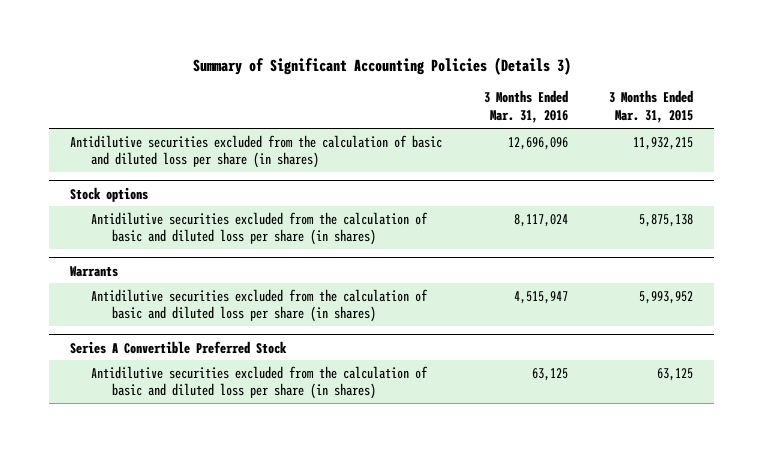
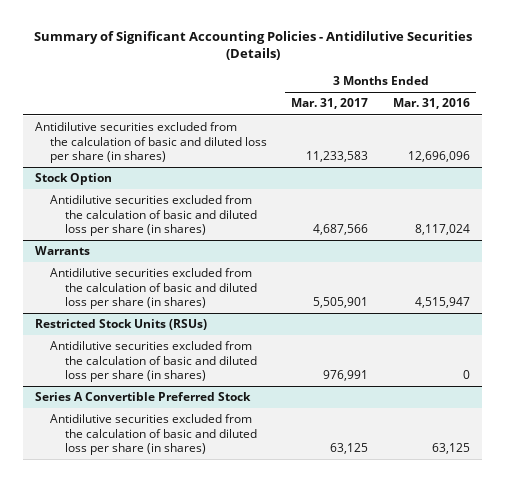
[192,56,571,75] Summary of Significant Accounting Policies (Details 3) -> [33,30,472,61] Summary of Significant Accounting Policies - Antidilutive Securities (Details)
[609,90,694,124] 3 Months Ended Mar. 31, 2015 -> none
none -> [291,98,369,110] Mar. 31, 2017
[69,186,148,202] Stock options -> [35,173,113,186] Stock Option
none -> [35,319,208,331] Restricted Stock Units (RSUs)
none -> [49,341,257,383] Antidilutive securities excluded from the calculation of basic and diluted loss per share (in shares)

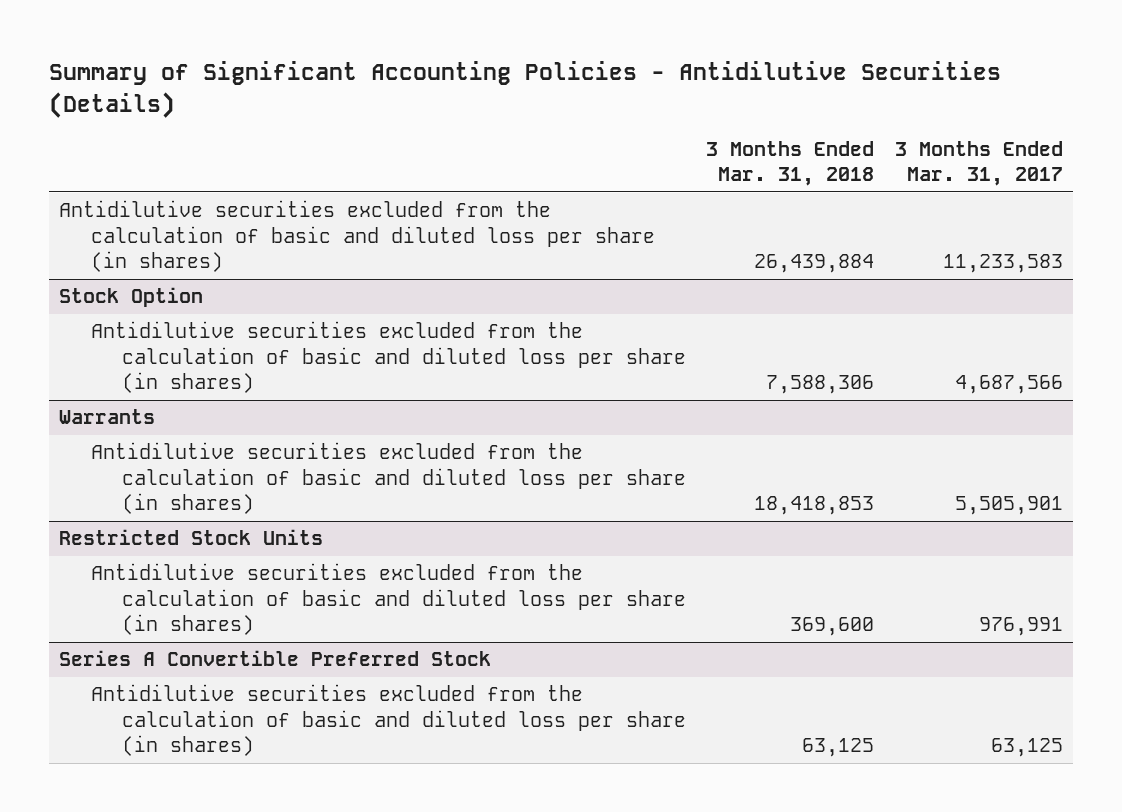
[392,98,470,110] Mar. 31, 2016 -> none
none -> [706,140,875,187] 3 Months Ended Mar. 31, 2018
[35,319,208,331] Restricted Stock Units (RSUs) -> [59,529,324,546] Restricted Stock Units

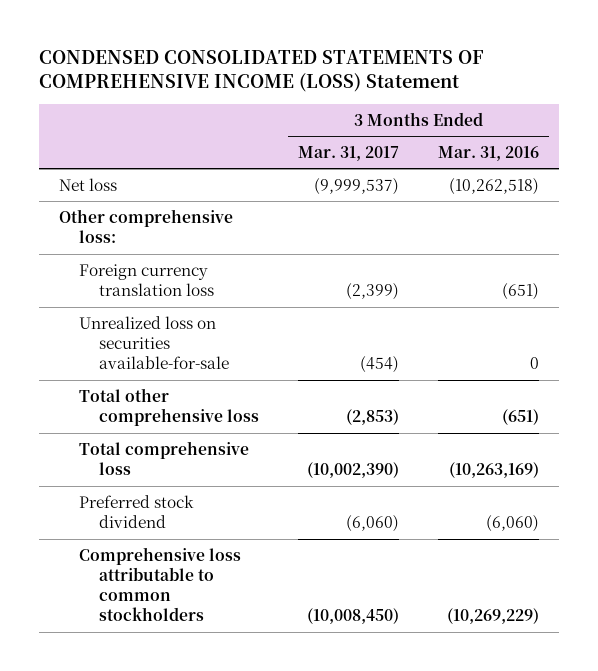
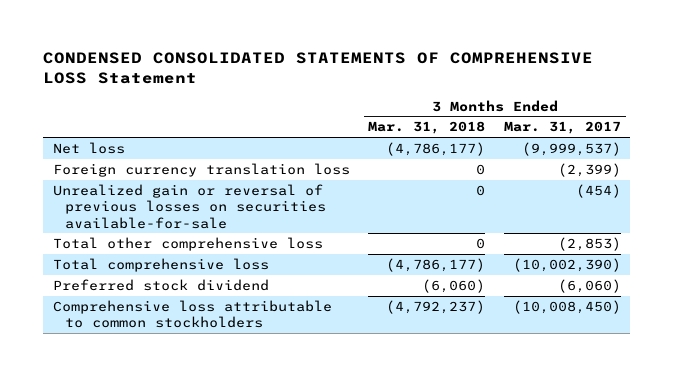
[39,49,485,92] CONDENSED CONSOLIDATED STATEMENTS OF COMPREHENSIVE INCOME (LOSS) Statement -> [43,52,594,85] CONDENSED CONSOLIDATED STATEMENTS OF COMPREHENSIVE LOSS Statement
[438,145,540,161] Mar. 31, 2016 -> none
none -> [368,121,486,135] Mar. 31, 2018
[58,208,233,244] Other comprehensive loss: -> none
[78,315,229,370] Unrealized loss on securities available-for-sale -> [52,183,326,229] Unrealized gain or reversal of previous losses on securities available-for-sale

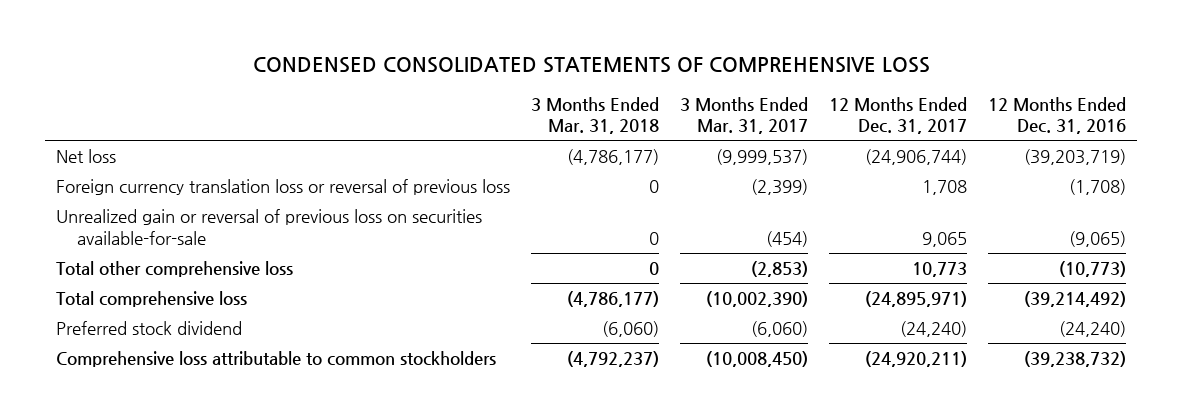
[43,52,594,85] CONDENSED CONSOLIDATED STATEMENTS OF COMPREHENSIVE LOSS Statement -> [252,57,930,74] CONDENSED CONSOLIDATED STATEMENTS OF COMPREHENSIVE LOSS
none -> [828,96,967,135] 12 Months Ended Dec. 31, 2017
none -> [987,96,1126,135] 12 Months Ended Dec. 31, 2016
[52,162,350,177] Foreign currency translation loss -> [55,179,510,196] Foreign currency translation loss or reversal of previous loss
[52,183,326,229] Unrealized gain or reversal of previous losses on securities available-for-sale -> [55,209,482,245] Unrealized gain or reversal of previous loss on securities available-for-sale

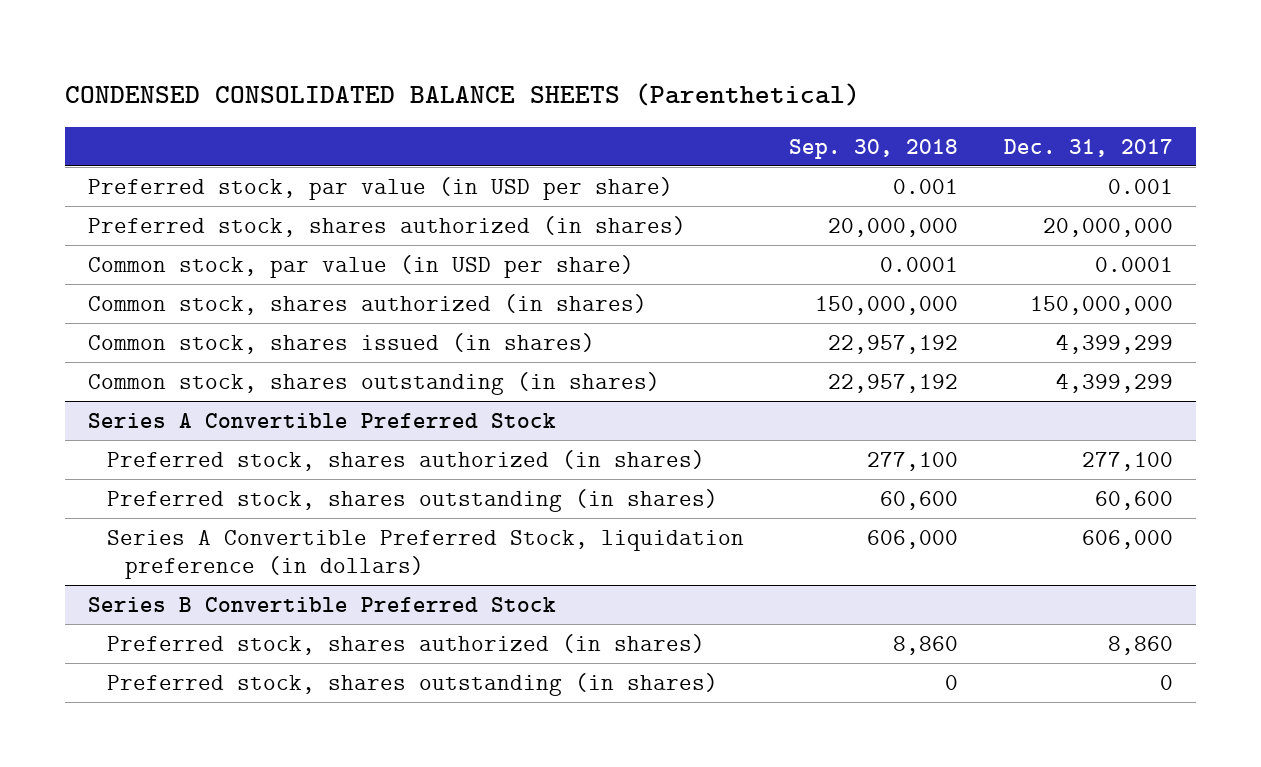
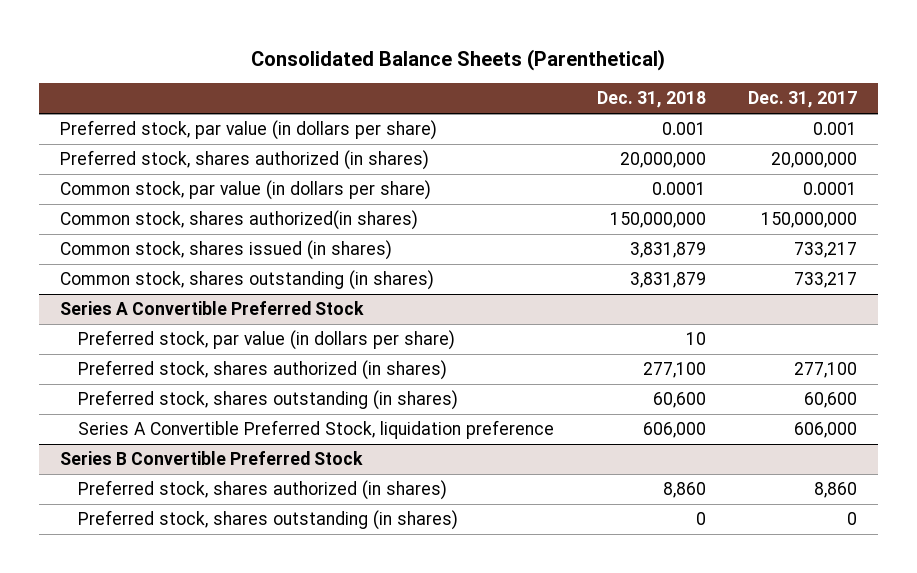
[65,82,861,106] CONDENSED CONSOLIDATED BALANCE SHEETS (Parenthetical) -> [251,48,666,71] Consolidated Balance Sheets (Parenthetical)
[789,138,959,159] Sep. 30, 2018 -> none
none -> [596,91,706,109] Dec. 31, 2018
[88,176,674,200] Preferred stock, par value (in USD per share) -> [59,120,437,141] Preferred stock, par value (in dollars per share)
[88,254,635,278] Common stock, par value (in USD per share) -> [59,180,431,201] Common stock, par value (in dollars per share)
[88,293,648,315] Common stock, shares authorized (in shares) -> [59,210,418,231] Common stock, shares authorized(in shares)
[1056,333,1174,354] 4,399,299 -> [793,242,857,259] 733,217
[1056,372,1174,393] 4,399,299 -> [793,272,857,289] 733,217
none -> [78,330,456,351] Preferred stock, par value (in dollars per share)
[106,529,744,579] Series A Convertible Preferred Stock, liquidation preference (in dollars) -> [78,420,555,440] Series A Convertible Preferred Stock, liquidation preference

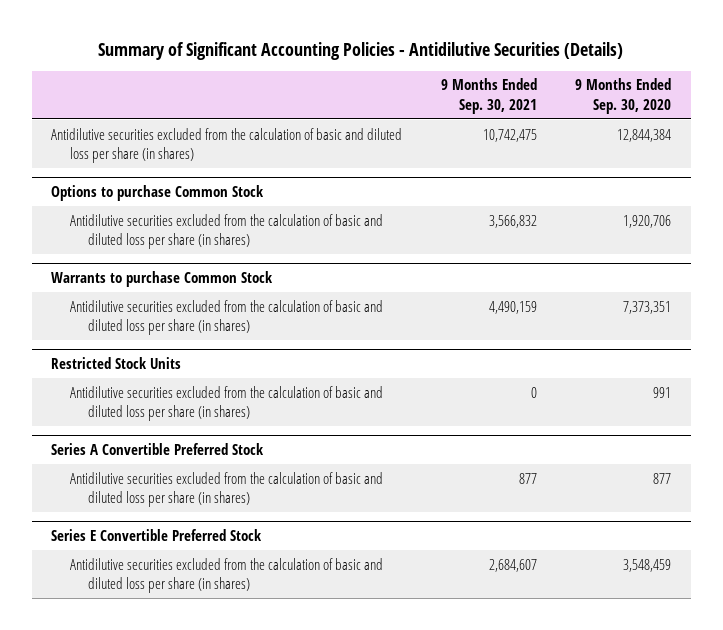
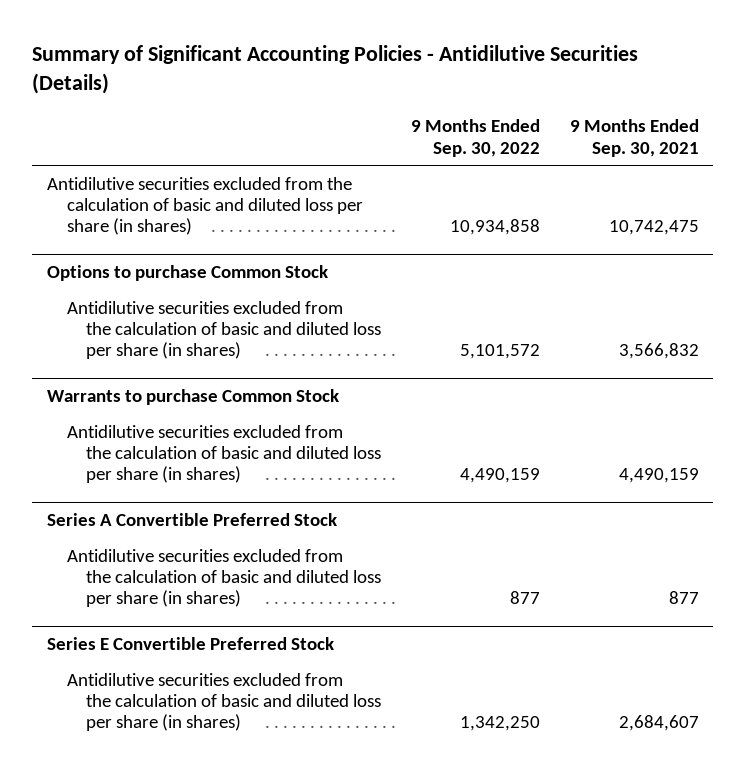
[575,78,672,114] 9 Months Ended Sep. 30, 2020 -> none
none -> [410,119,540,157] 9 Months Ended Sep. 30, 2022
[51,357,182,370] Restricted Stock Units -> none
[69,385,383,421] Antidilutive securities excluded from the calculation of basic and diluted loss per share (in shares) -> none

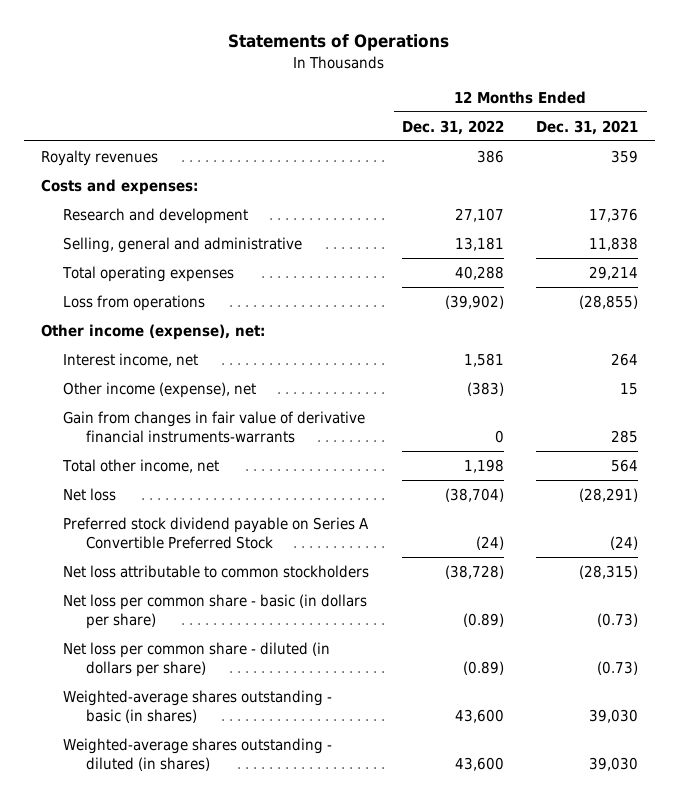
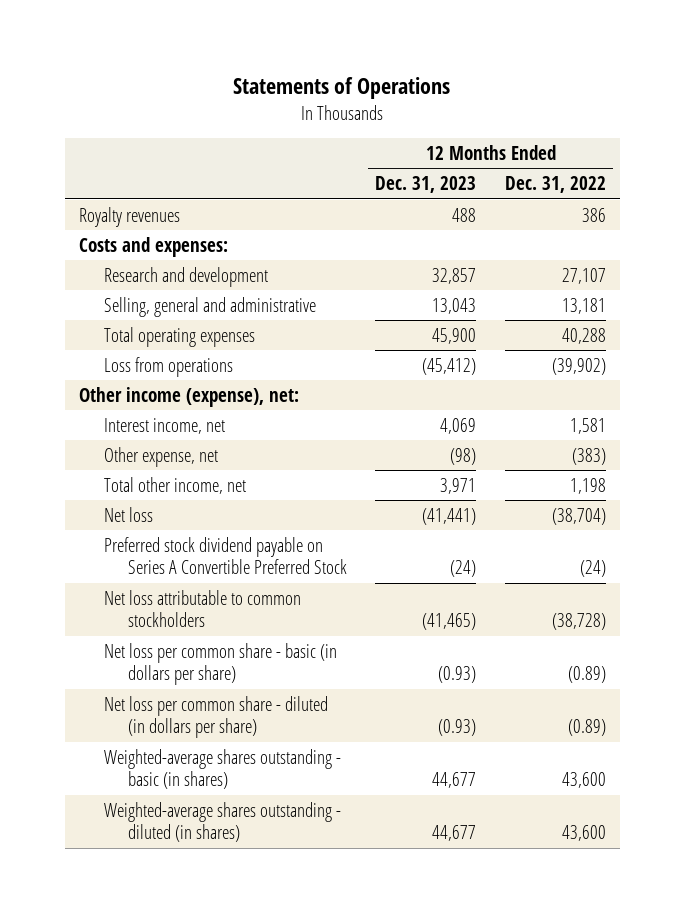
[536,119,639,135] Dec. 31, 2021 -> none
none -> [375,176,477,194] Dec. 31, 2023
[63,411,366,443] Gain from changes in fair value of derivative financial instruments-warrants -> none
[63,382,257,399] Other income (expense), net -> [103,446,218,467] Other expense, net

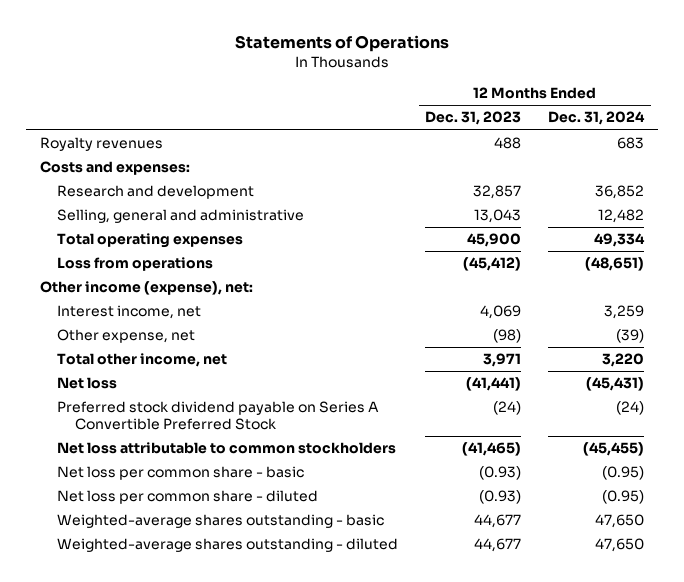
[504,176,606,194] Dec. 31, 2022 -> none
none -> [548,111,646,126] Dec. 31, 2024
[103,642,337,686] Net loss per common share - basic (in dollars per share) -> [57,466,305,481] Net loss per common share - basic
[103,695,328,739] Net loss per common share - diluted (in dollars per share) -> [57,490,319,505] Net loss per common share - diluted
[103,748,341,790] Weighted-average shares outstanding - basic (in shares) -> [57,514,385,529] Weighted-average shares outstanding - basic
[103,801,341,843] Weighted-average shares outstanding - diluted (in shares) -> [57,538,399,553] Weighted-average shares outstanding - diluted

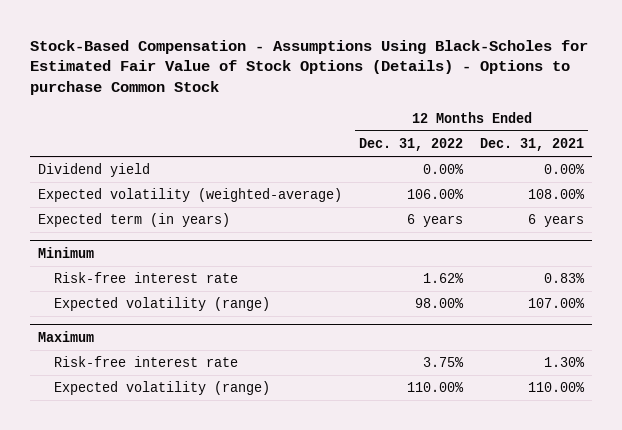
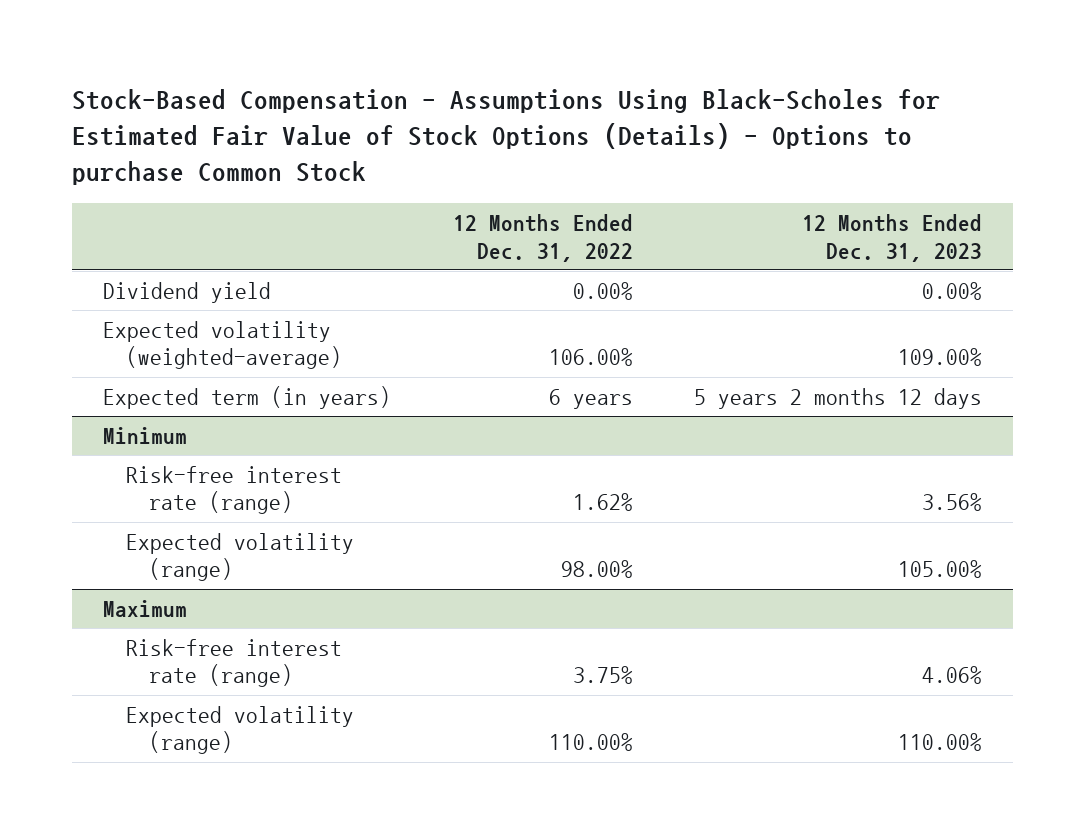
[479,138,584,152] Dec. 31, 2021 -> none
none -> [802,214,983,262] 12 Months Ended Dec. 31, 2023
[54,272,239,284] Risk-free interest rate -> [126,466,343,515] Risk-free interest rate (range)
[54,356,239,368] Risk-free interest rate -> [126,639,343,688] Risk-free interest rate (range)

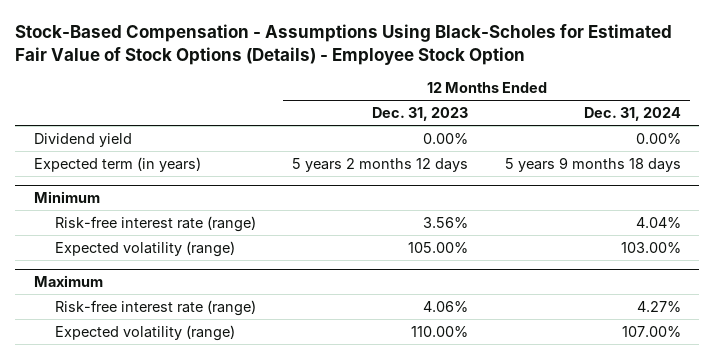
[71,88,940,185] Stock-Based Compensation - Assumptions Using Black-Scholes for Estimated Fair Value of Stock Options (Details) - Options to purchase Common Stock -> [15,24,673,65] Stock-Based Compensation - Assumptions Using Black-Scholes for Estimated Fair Value of Stock Options (Details) - Employee Stock Option
[452,214,633,262] 12 Months Ended Dec. 31, 2022 -> none
none -> [583,107,681,122] Dec. 31, 2024
[102,321,343,370] Expected volatility (weighted-average) -> none

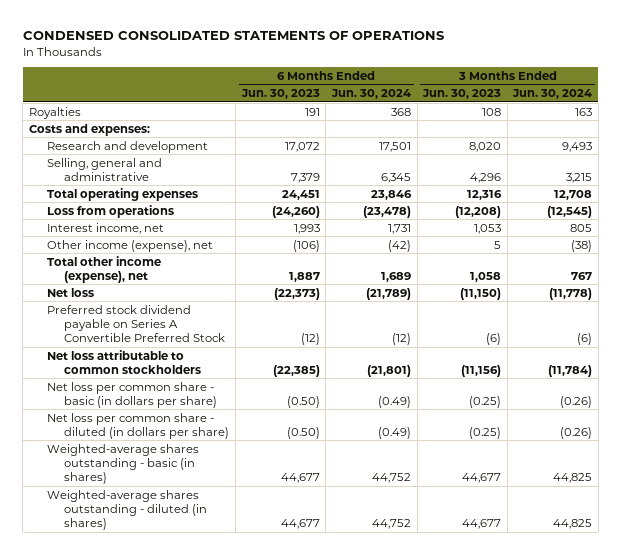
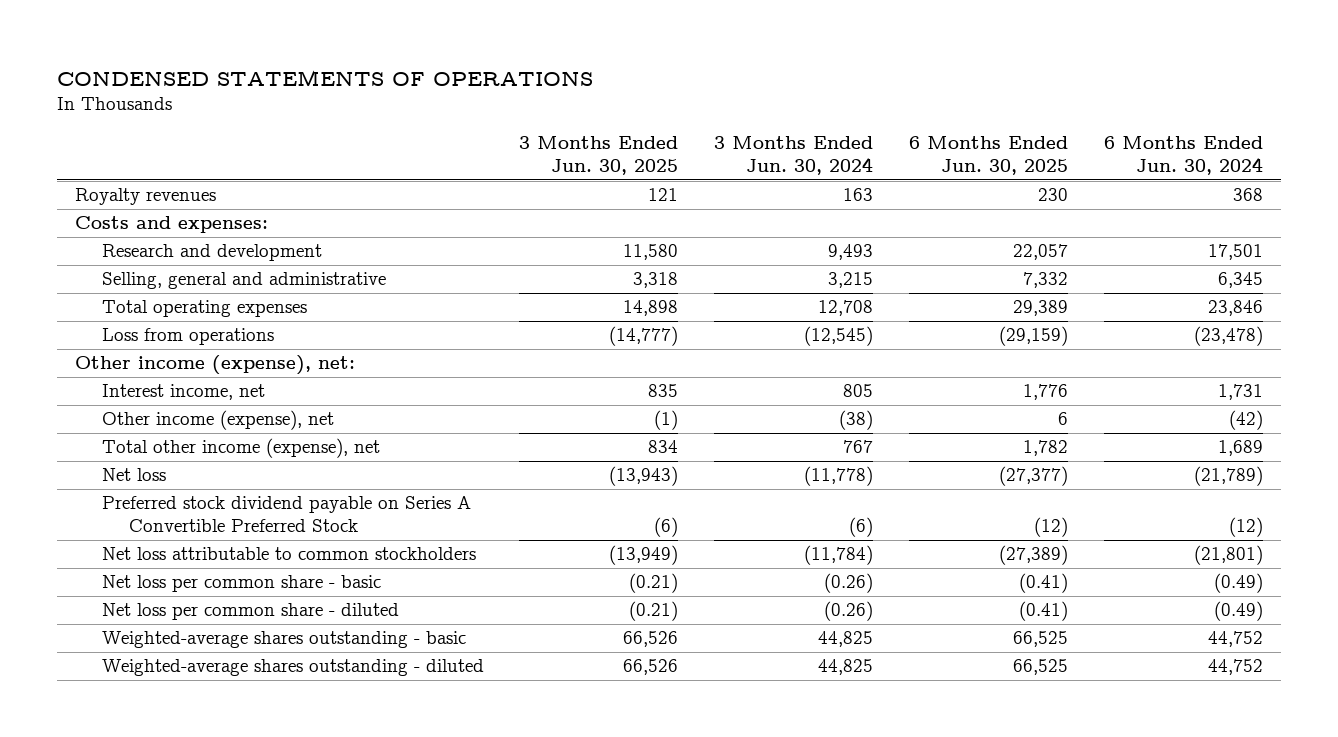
[22,31,444,41] CONDENSED CONSOLIDATED STATEMENTS OF OPERATIONS -> [57,69,594,86] CONDENSED STATEMENTS OF OPERATIONS
[240,89,320,100] Jun. 30, 2023 -> none
[422,89,502,100] Jun. 30, 2023 -> none
none -> [519,136,679,175] 3 Months Ended Jun. 30, 2025
none -> [908,136,1068,175] 6 Months Ended Jun. 30, 2025
[28,106,81,119] Royalties -> [74,188,216,206] Royalty revenues
none -> [74,355,355,376] Other income (expense), net:
[46,381,218,408] Net loss per common share - basic (in dollars per share) -> [101,575,381,593] Net loss per common share - basic
[46,412,230,439] Net loss per common share - diluted (in dollars per share) -> [101,603,399,621] Net loss per common share - diluted
[46,443,199,484] Weighted-average shares outstanding - basic (in shares) -> [101,631,466,649] Weighted-average shares outstanding - basic
[46,489,208,530] Weighted-average shares outstanding - diluted (in shares) -> [101,659,484,677] Weighted-average shares outstanding - diluted

